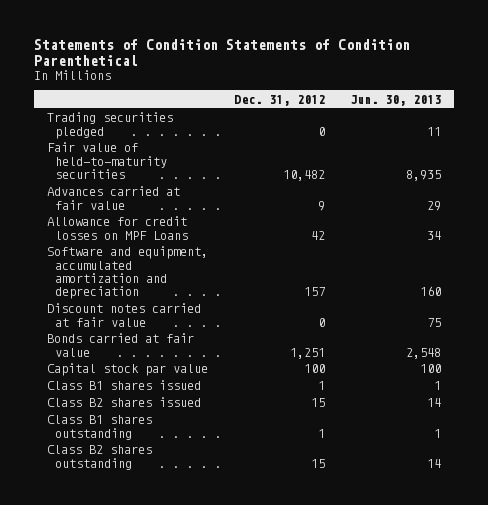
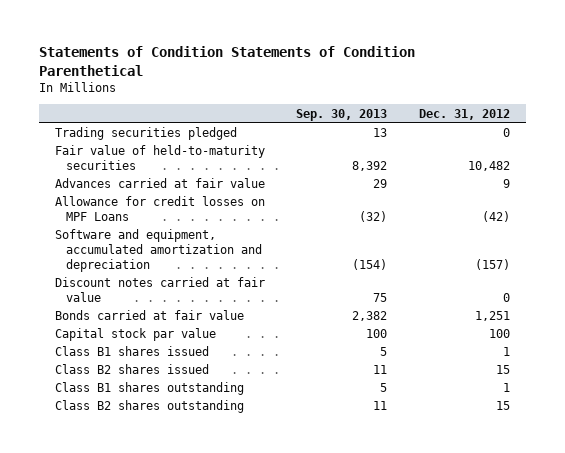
[350,94,442,106] Jun. 30, 2013 -> none
none -> [296,108,388,121] Sep. 30, 2013
[310,230,325,240] 42 -> [482,210,511,222] (42)
[303,286,325,296] 157 -> [475,258,511,270] (157)

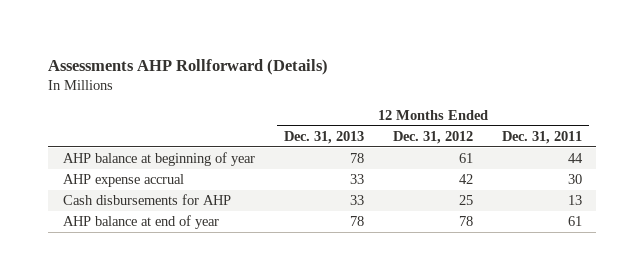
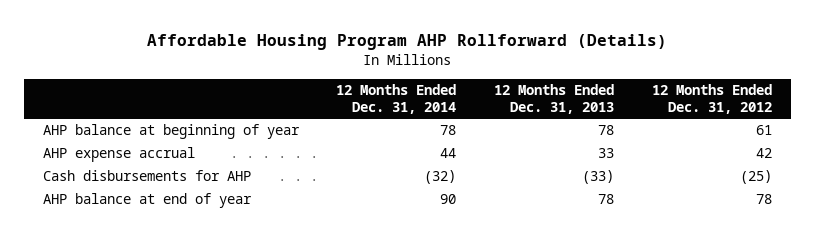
[48,58,329,75] Assessments AHP Rollforward (Details) -> [147,33,668,50] Affordable Housing Program AHP Rollforward (Details)
[501,130,582,144] Dec. 31, 2011 -> none
none -> [336,84,457,114] 12 Months Ended Dec. 31, 2014
[349,195,364,206] 33 -> [582,170,615,185] (33)
[458,195,473,206] 25 -> [739,170,772,185] (25)

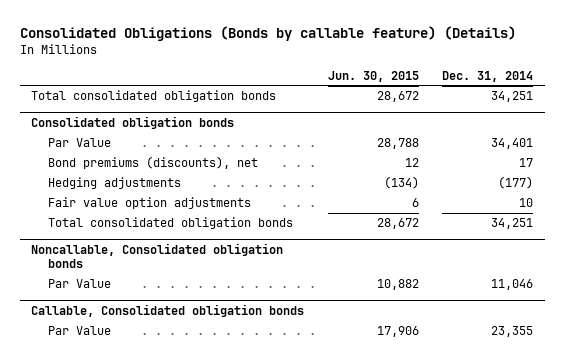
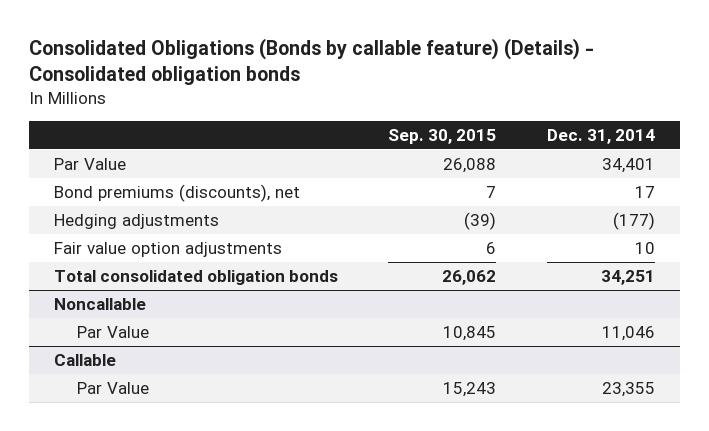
[19,25,516,41] Consolidated Obligations (Bonds by callable feature) (Details) -> [29,38,595,86] Consolidated Obligations (Bonds by callable feature) (Details) - Consolidated obligation bonds
[327,70,419,82] Jun. 30, 2015 -> none
none -> [388,129,497,145] Sep. 30, 2015
[31,90,277,103] Total consolidated obligation bonds -> none
[31,116,235,130] Consolidated obligation bonds -> none
[31,243,284,269] Noncallable, Consolidated obligation bonds -> none
none -> [54,297,147,310] Noncallable
[31,304,305,318] Callable, Consolidated obligation bonds -> none
none -> [54,353,117,366] Callable

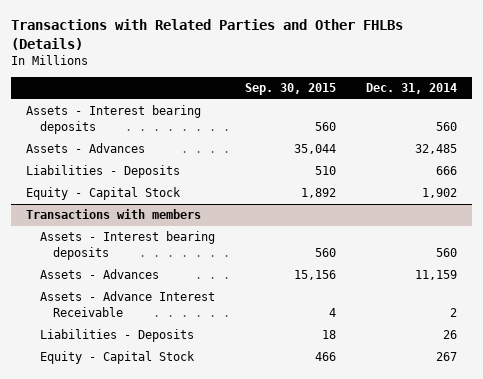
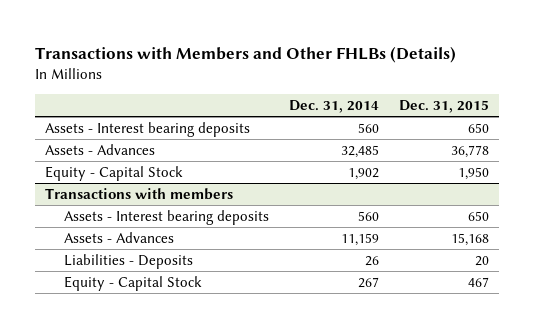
[11,19,404,50] Transactions with Related Parties and Other FHLBs (Details) -> [35,45,457,63] Transactions with Members and Other FHLBs (Details)
[244,83,336,96] Sep. 30, 2015 -> none
none -> [398,100,489,114] Dec. 31, 2015
[26,165,181,179] Liabilities - Deposits -> none
[39,291,215,317] Assets - Advance Interest Receivable -> none

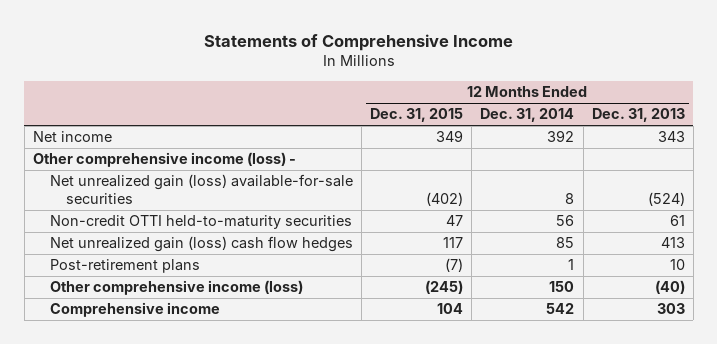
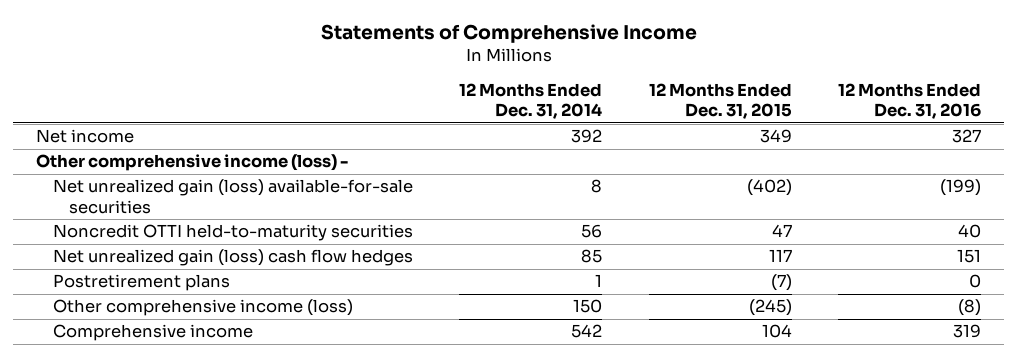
[591,108,685,123] Dec. 31, 2013 -> none
none -> [838,82,982,120] 12 Months Ended Dec. 31, 2016
[49,215,352,230] Non-credit OTTI held-to-maturity securities -> [52,224,413,242] Noncredit OTTI held-to-maturity securities
[49,259,200,274] Post-retirement plans -> [52,274,230,292] Postretirement plans

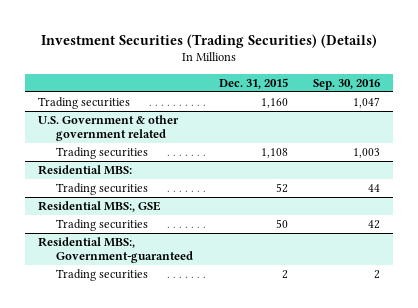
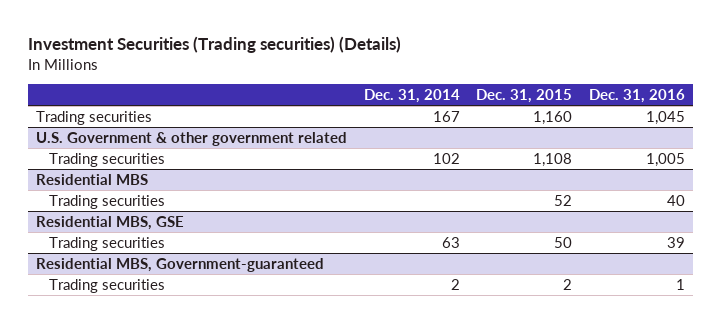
[41,33,378,48] Investment Securities (Trading Securities) (Details) -> [27,36,401,54] Investment Securities (Trading securities) (Details)
[312,78,380,90] Sep. 30, 2016 -> none
none -> [363,88,460,103] Dec. 31, 2014
none -> [589,88,686,103] Dec. 31, 2016
[38,164,133,175] Residential MBS: -> [36,173,149,185] Residential MBS
[38,200,162,212] Residential MBS:, GSE -> [36,215,185,230] Residential MBS, GSE
[38,236,194,264] Residential MBS:, Government-guaranteed -> [36,257,325,272] Residential MBS, Government-guaranteed

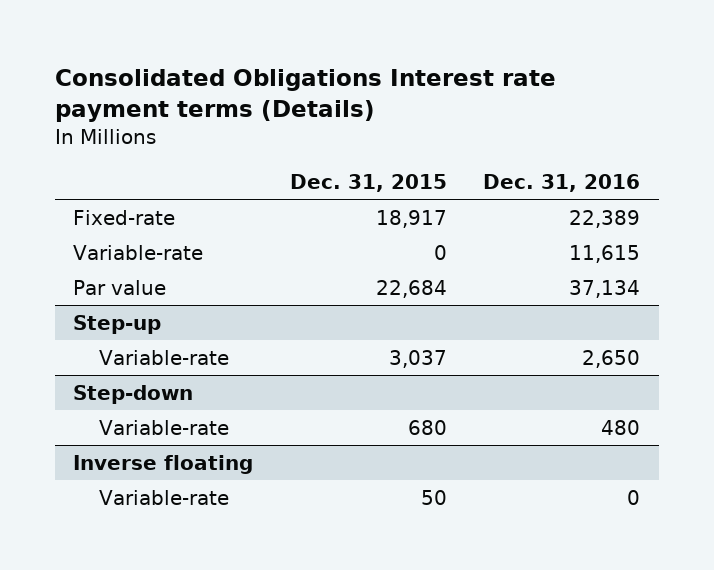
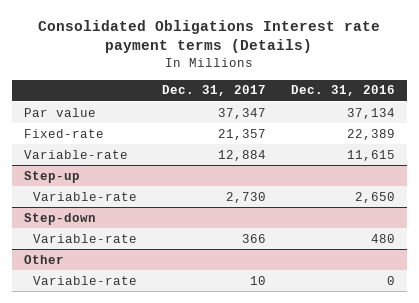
[289,173,447,192] Dec. 31, 2015 -> none
none -> [162,85,267,97] Dec. 31, 2017
[73,279,167,295] Par value -> [24,107,97,117] Par value
[73,454,254,474] Inverse floating -> [24,254,65,264] Other

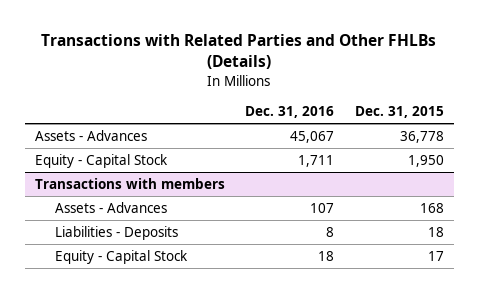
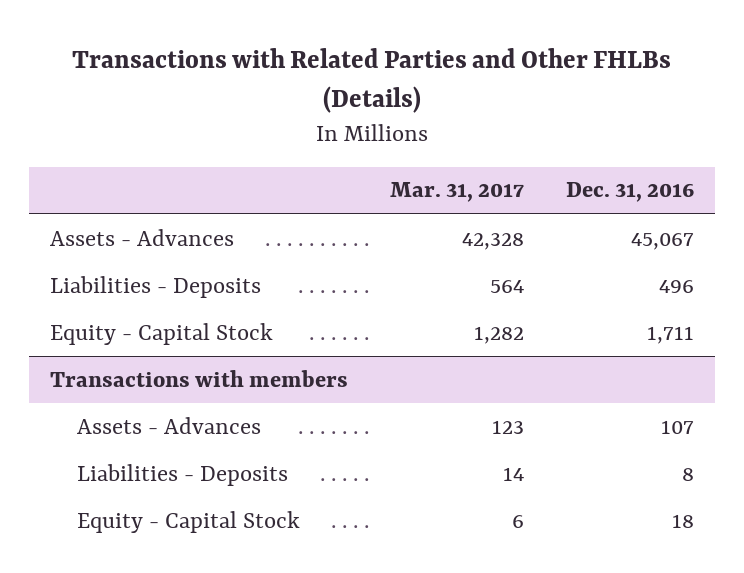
[354,106,444,119] Dec. 31, 2015 -> none
none -> [389,182,524,203] Mar. 31, 2017
none -> [49,275,261,298] Liabilities - Deposits

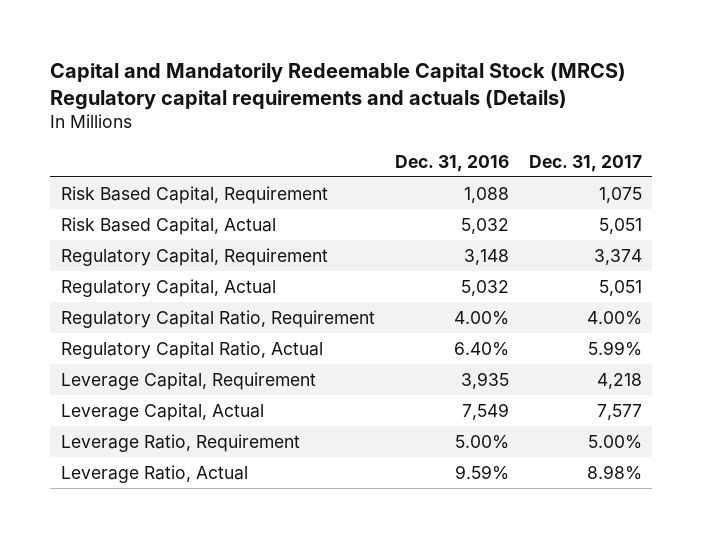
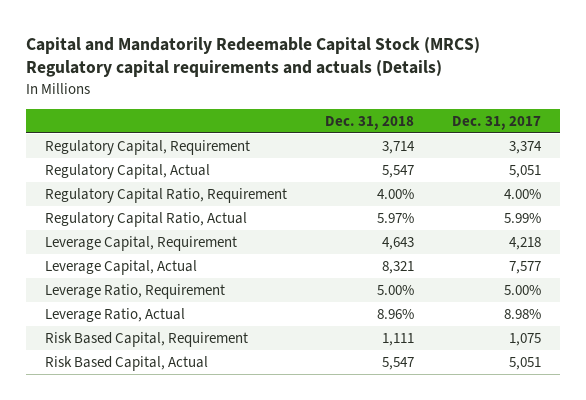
[394,154,509,172] Dec. 31, 2016 -> none
none -> [325,115,415,130] Dec. 31, 2018
[60,185,328,204] Risk Based Capital, Requirement -> [45,331,249,347] Risk Based Capital, Requirement
[60,216,276,235] Risk Based Capital, Actual -> [45,355,209,371] Risk Based Capital, Actual

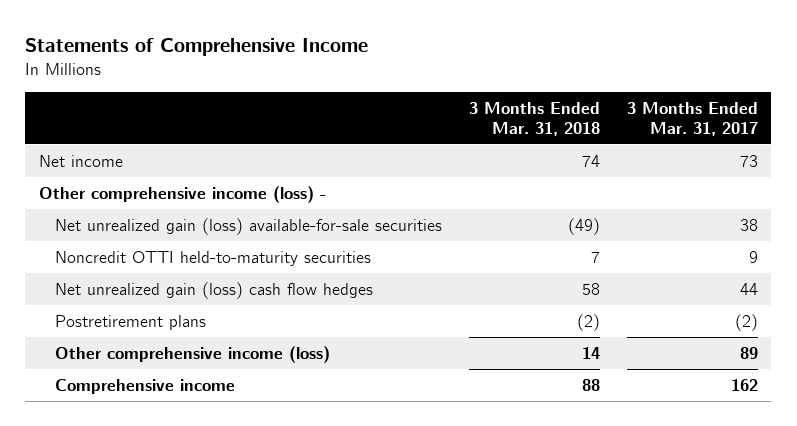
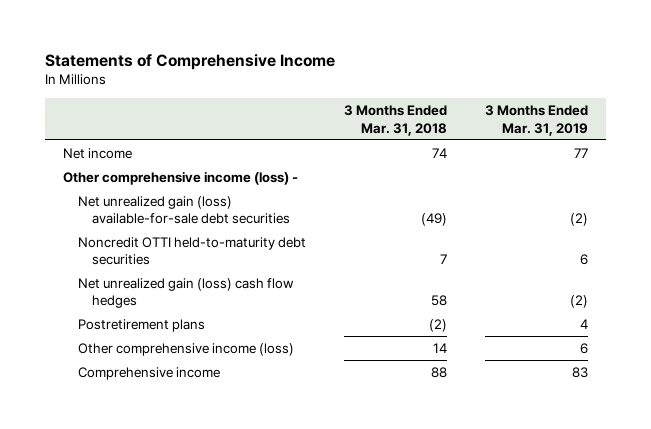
[626,101,758,136] 3 Months Ended Mar. 31, 2017 -> none
none -> [484,104,588,136] 3 Months Ended Mar. 31, 2019
[54,217,442,235] Net unrealized gain (loss) available-for-sale securities -> [77,195,291,225] Net unrealized gain (loss) available-for-sale debt securities
[54,250,371,266] Noncredit OTTI held-to-maturity securities -> [77,236,306,266] Noncredit OTTI held-to-maturity debt securities

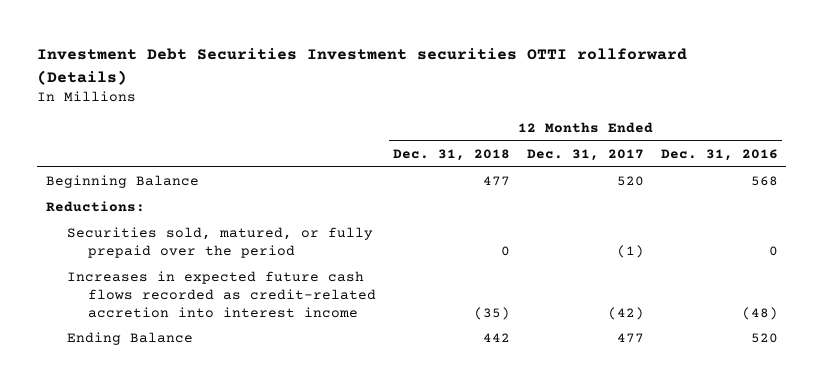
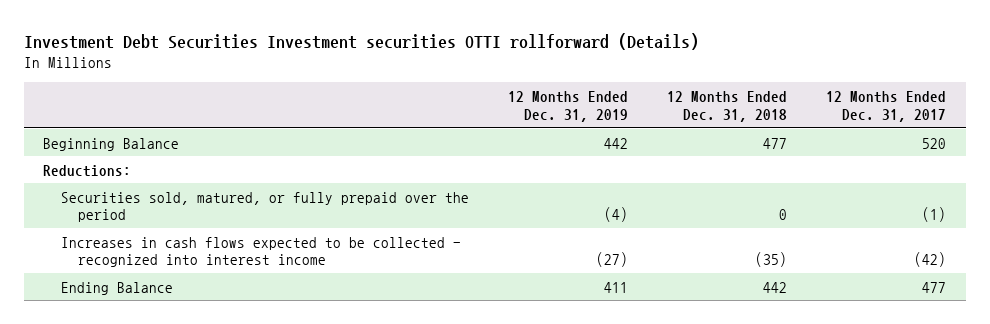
[660,148,778,161] Dec. 31, 2016 -> none
none -> [507,90,628,122] 12 Months Ended Dec. 31, 2019
[66,271,377,318] Increases in expected future cash flows recorded as credit-related accretion into interest income -> [60,236,461,268] Increases in cash flows expected to be collected - recognized into interest income

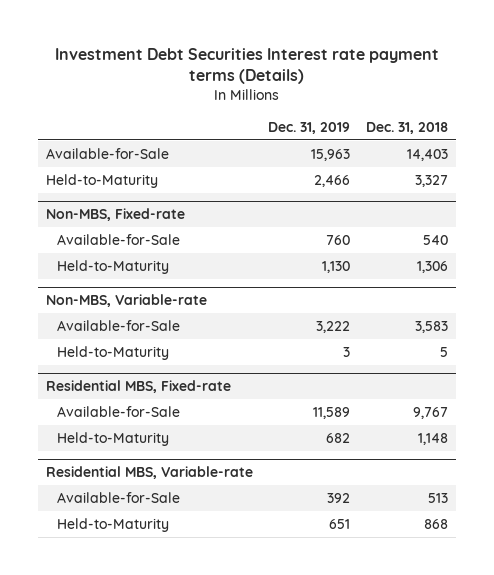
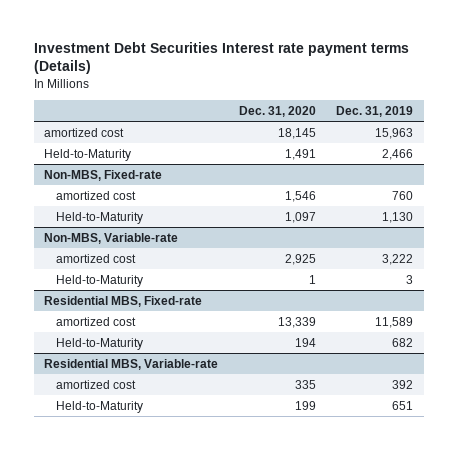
[365,121,448,134] Dec. 31, 2018 -> none
none -> [238,105,316,117] Dec. 31, 2020
[45,147,169,159] Available-for-Sale -> [44,127,125,137] amortized cost
[56,233,180,245] Available-for-Sale -> [56,190,137,200] amortized cost
[56,319,180,331] Available-for-Sale -> [56,253,137,263] amortized cost
[56,405,180,417] Available-for-Sale -> [56,316,137,326] amortized cost
[56,491,180,503] Available-for-Sale -> [56,379,137,389] amortized cost

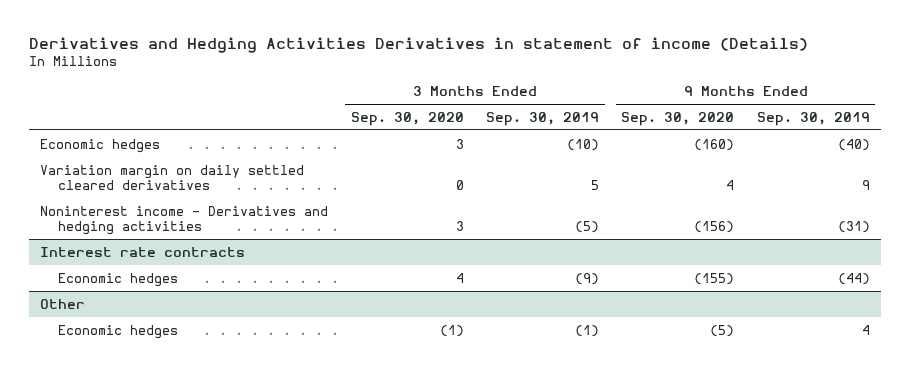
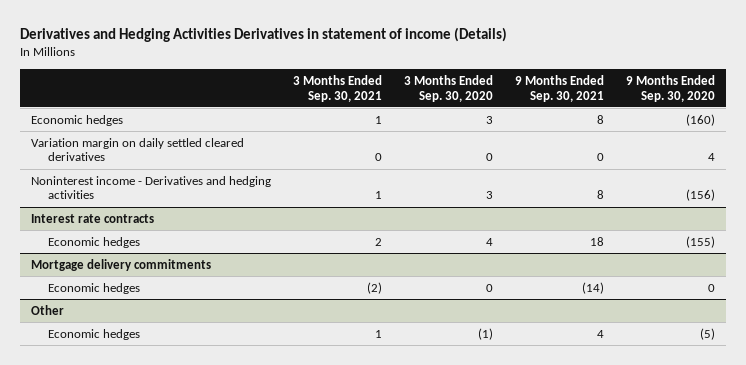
[485,111,599,126] Sep. 30, 2019 -> none
[756,111,870,126] Sep. 30, 2019 -> none
none -> [292,74,382,102] 3 Months Ended Sep. 30, 2021
none -> [514,74,604,102] 9 Months Ended Sep. 30, 2021
none -> [30,258,211,271] Mortgage delivery commitments
none -> [47,282,140,294] Economic hedges

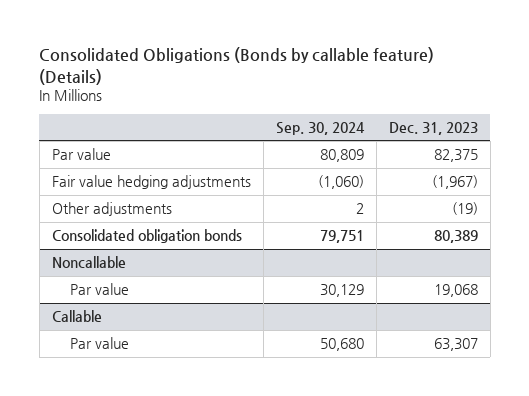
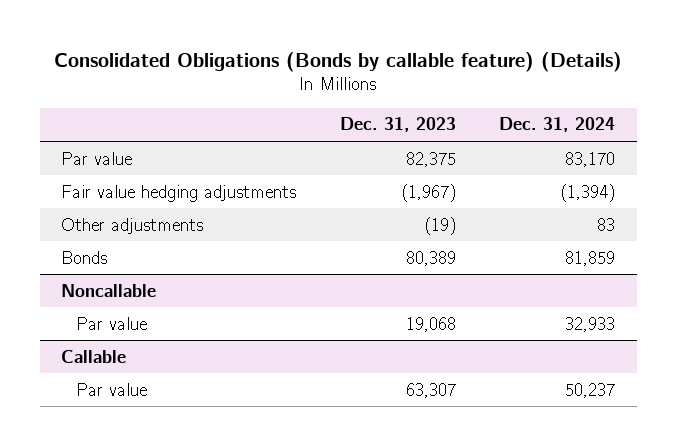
[275,121,365,135] Sep. 30, 2024 -> none
none -> [499,117,616,133] Dec. 31, 2024
[51,229,242,244] Consolidated obligation bonds -> [61,250,108,264] Bonds

